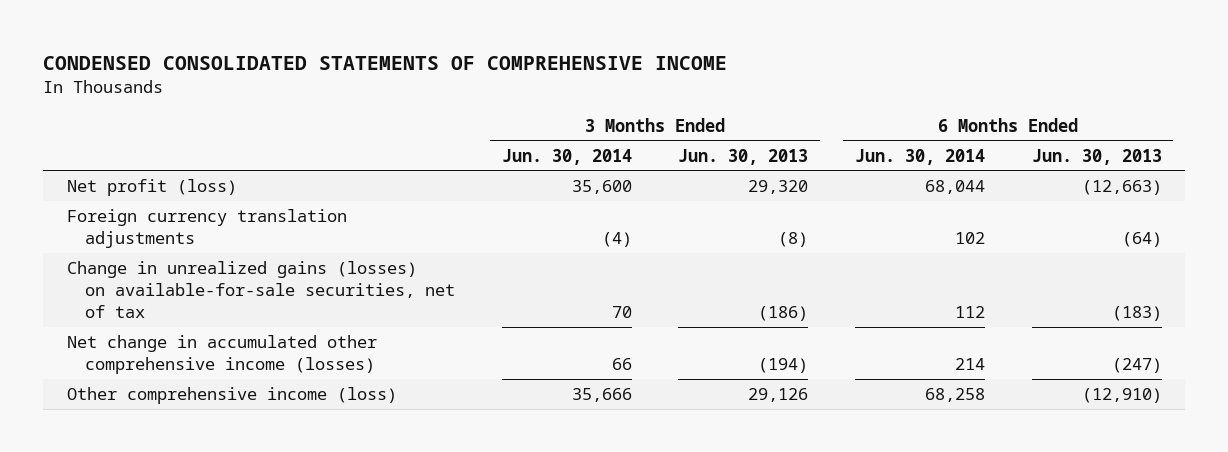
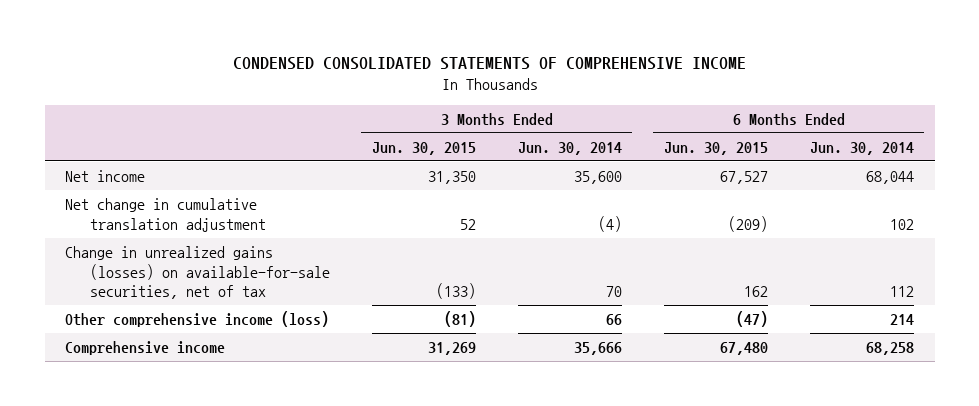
[678,148,809,165] Jun. 30, 2013 -> none
[1031,148,1162,165] Jun. 30, 2013 -> none
none -> [371,141,476,155] Jun. 30, 2015
none -> [663,141,768,155] Jun. 30, 2015
[66,179,237,197] Net profit (loss) -> [65,170,146,183] Net income
[66,209,347,249] Foreign currency translation adjustments -> [65,198,267,232] Net change in cumulative translation adjustment
[66,335,377,375] Net change in accumulated other comprehensive income (losses) -> [65,311,330,328] Other comprehensive income (loss)
[66,387,397,405] Other comprehensive income (loss) -> [65,341,226,356] Comprehensive income

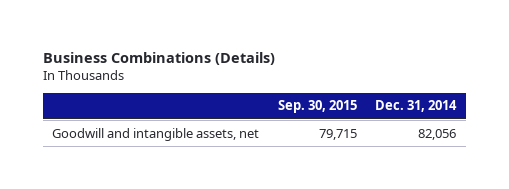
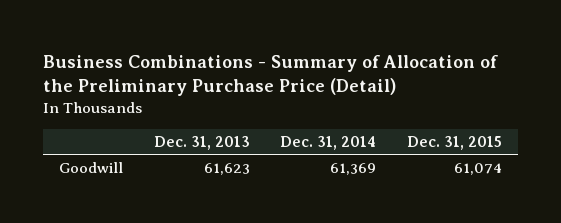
[43,51,276,65] Business Combinations (Details) -> [43,54,499,96] Business Combinations - Summary of Allocation of the Preliminary Purchase Price (Detail)
[277,100,357,114] Sep. 30, 2015 -> none
none -> [153,135,250,150] Dec. 31, 2013
none -> [407,135,503,150] Dec. 31, 2015
[52,127,260,141] Goodwill and intangible assets, net -> [58,162,123,174] Goodwill
[418,128,457,140] 82,056 -> [330,163,377,176] 61,369

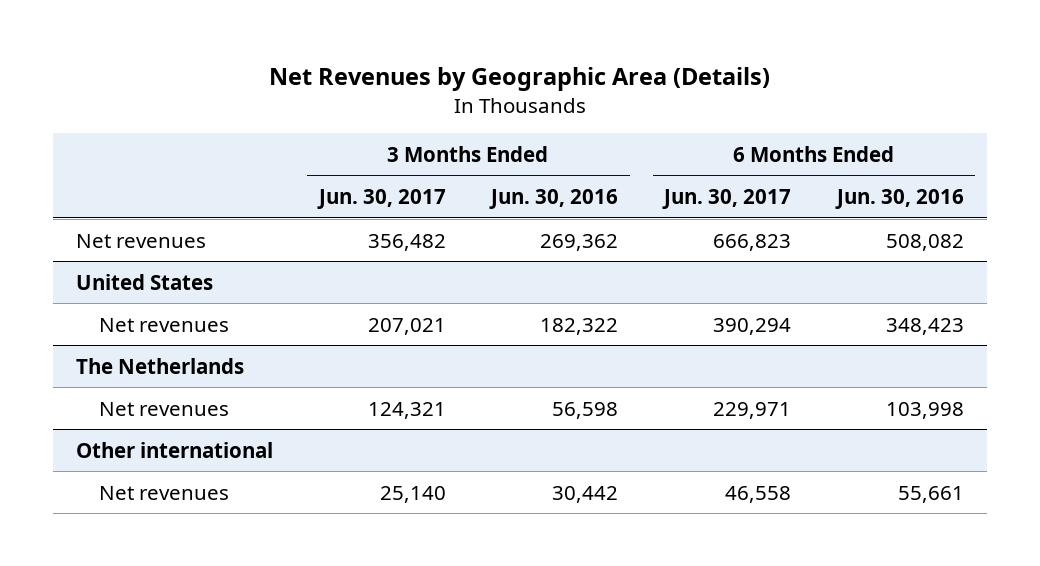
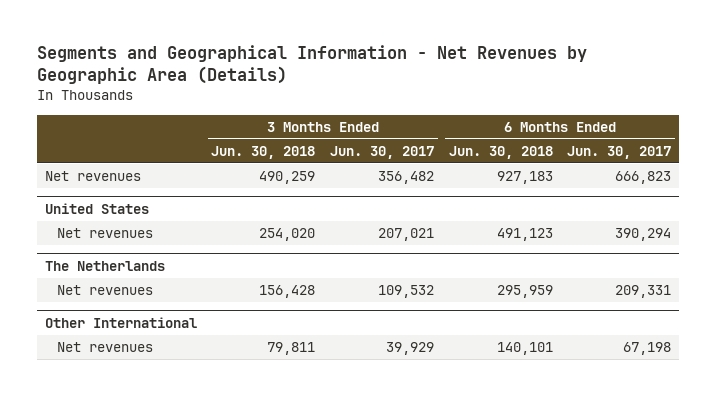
[268,66,770,91] Net Revenues by Geographic Area (Details) -> [37,45,588,85] Segments and Geographical Information - Net Revenues by Geographic Area (Details)
[489,188,619,209] Jun. 30, 2016 -> none
[834,188,964,209] Jun. 30, 2016 -> none
none -> [211,145,316,159] Jun. 30, 2018
none -> [448,145,553,159] Jun. 30, 2018
[367,401,446,419] 124,321 -> [378,285,435,299] 109,532
[712,401,791,419] 229,971 -> [615,285,672,299] 209,331
[75,441,273,458] Other international -> [44,316,197,328] Other International
[379,485,446,503] 25,140 -> [386,342,435,356] 39,929
[724,485,791,503] 46,558 -> [623,342,672,356] 67,198

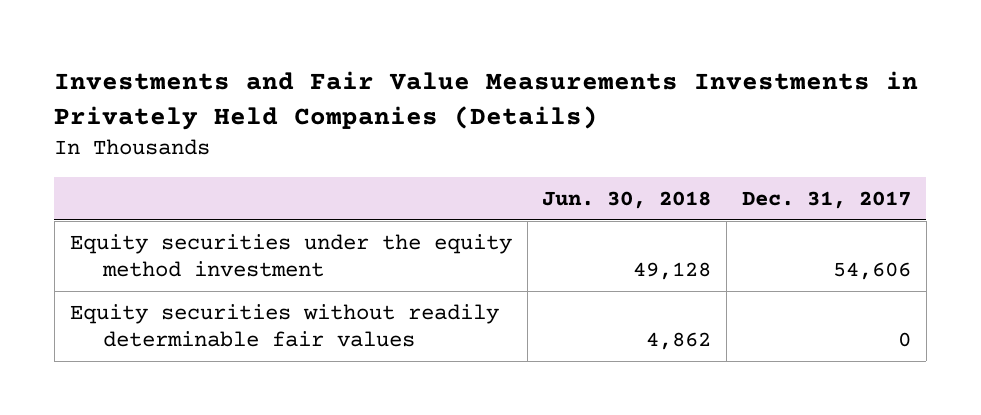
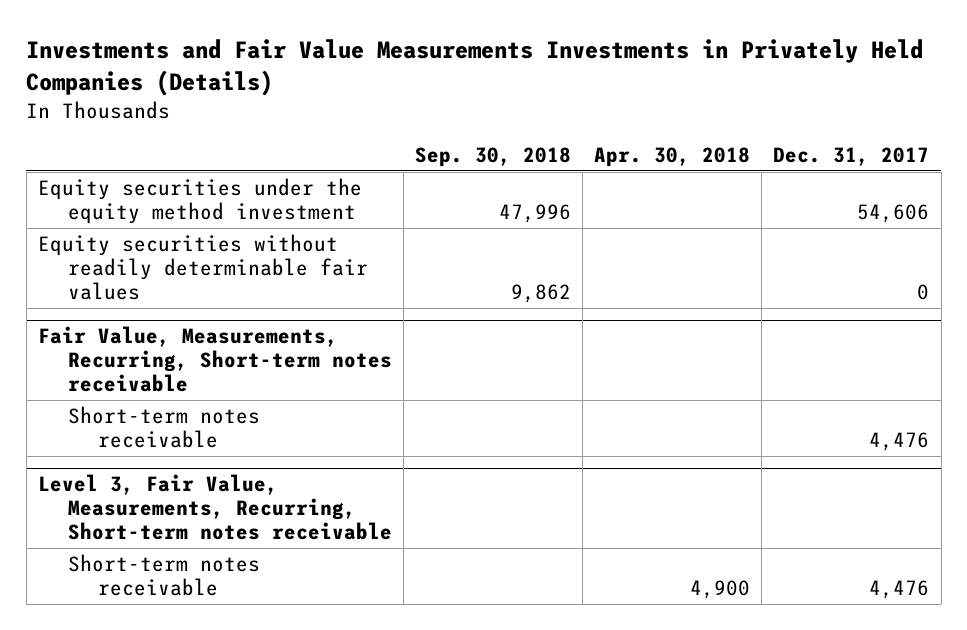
[542,190,712,209] Jun. 30, 2018 -> none
none -> [415,146,572,167] Sep. 30, 2018
none -> [594,146,751,167] Apr. 30, 2018
none -> [37,326,393,393] Fair Value, Measurements, Recurring, Short-term notes receivable
none -> [68,406,261,449] Short-term notes receivable
none -> [37,474,393,541] Level 3, Fair Value, Measurements, Recurring, Short-term notes receivable
none -> [68,554,261,597] Short-term notes receivable

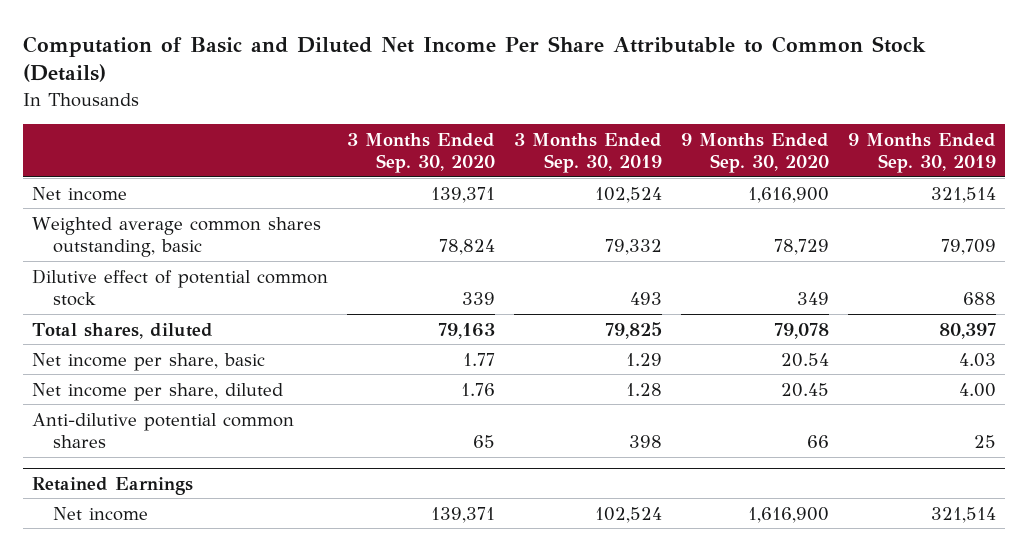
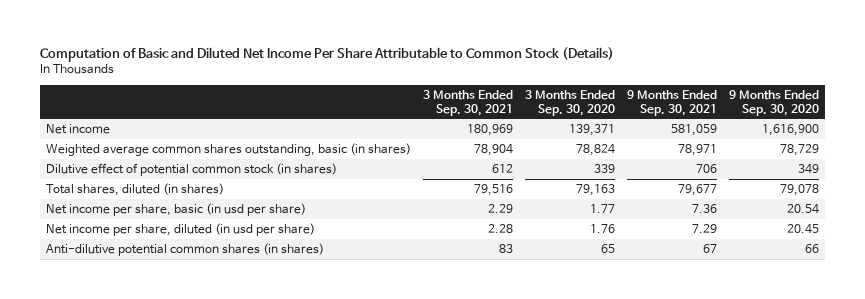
[513,132,662,173] 3 Months Ended Sep. 30, 2019 -> none
[847,132,996,173] 9 Months Ended Sep. 30, 2019 -> none
none -> [423,89,514,116] 3 Months Ended Sep. 30, 2021
none -> [627,89,718,116] 9 Months Ended Sep. 30, 2021
[32,476,194,495] Retained Earnings -> none
[52,506,148,521] Net income -> none
[32,216,322,257] Weighted average common shares outstanding, basic -> [45,142,411,156] Weighted average common shares outstanding, basic (in shares)
[32,268,329,306] Dilutive effect of potential common stock -> [45,162,337,176] Dilutive effect of potential common stock (in shares)
[32,322,214,339] Total shares, diluted -> [45,182,224,196] Total shares, diluted (in shares)
[32,352,266,371] Net income per share, basic -> [45,202,306,216] Net income per share, basic (in usd per share)
[32,382,284,401] Net income per share, diluted -> [45,222,315,236] Net income per share, diluted (in usd per share)
[32,412,295,448] Anti-dilutive potential common shares -> [45,242,324,256] Anti-dilutive potential common shares (in shares)

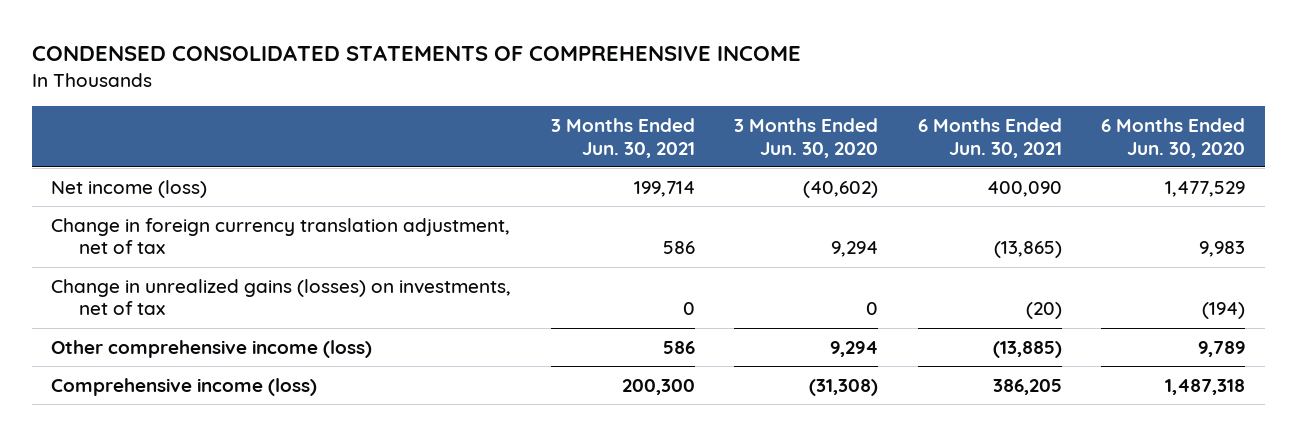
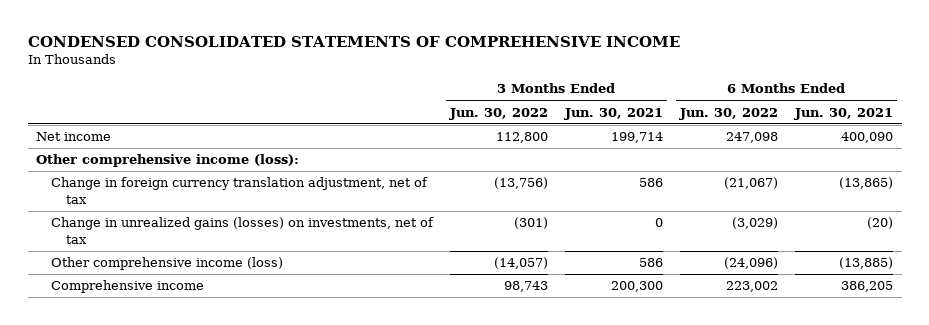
[734,117,879,158] 3 Months Ended Jun. 30, 2020 -> none
[1101,117,1246,158] 6 Months Ended Jun. 30, 2020 -> none
none -> [448,107,548,120] Jun. 30, 2022
none -> [678,107,778,120] Jun. 30, 2022
[51,179,208,198] Net income (loss) -> [36,132,112,142] Net income
none -> [36,154,300,168] Other comprehensive income (loss):
[51,377,318,396] Comprehensive income (loss) -> [50,280,204,294] Comprehensive income

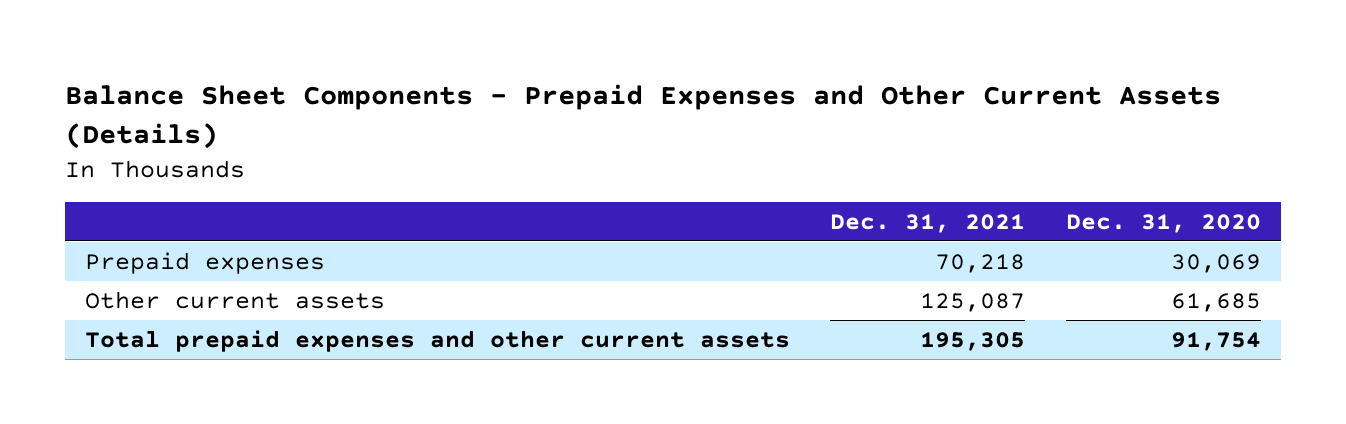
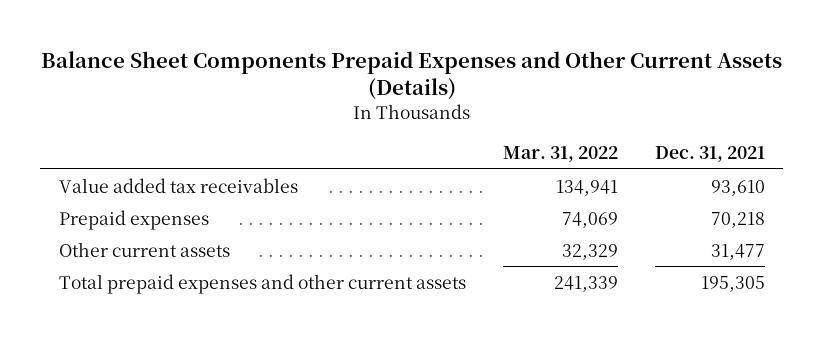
[64,83,1221,149] Balance Sheet Components - Prepaid Expenses and Other Current Assets (Details) -> [40,50,782,101] Balance Sheet Components Prepaid Expenses and Other Current Assets (Details)
[1065,213,1261,233] Dec. 31, 2020 -> none
none -> [502,145,618,162] Mar. 31, 2022
none -> [58,177,298,193] Value added tax receivables
[920,292,1026,312] 125,087 -> [710,243,765,260] 31,477

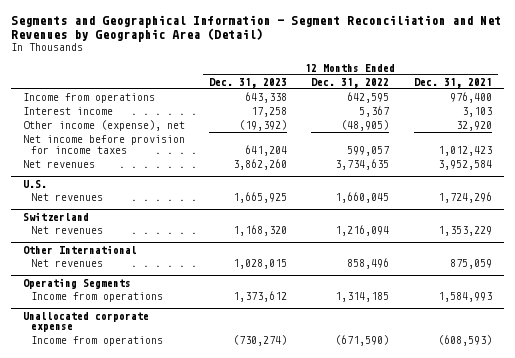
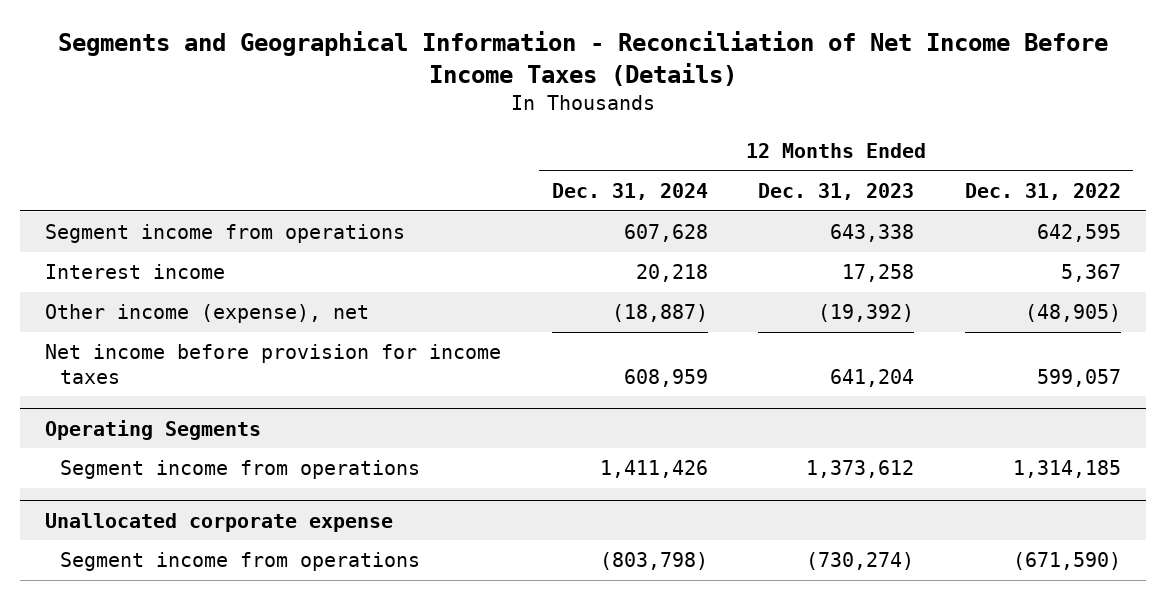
[10,14,501,43] Segments and Geographical Information - Segment Reconciliation and Net Revenues by Geographic Area (Detail) -> [57,31,1108,86] Segments and Geographical Information - Reconciliation of Net Income Before Income Taxes (Details)
[413,77,492,88] Dec. 31, 2021 -> none
none -> [551,183,708,201] Dec. 31, 2024
[22,93,155,104] Income from operations -> [45,224,406,244] Segment income from operations
[22,160,95,169] Net revenues -> none
[22,179,47,188] U.S. -> none
[30,193,103,202] Net revenues -> none
[22,211,89,221] Switzerland -> none
[30,226,103,235] Net revenues -> none
[22,244,137,254] Other International -> none
[30,259,103,268] Net revenues -> none
[30,292,163,303] Income from operations -> [59,460,420,480] Segment income from operations
[30,336,163,347] Income from operations -> [59,552,420,572] Segment income from operations

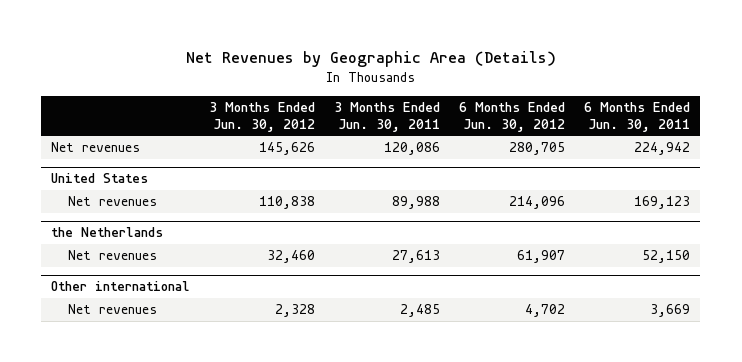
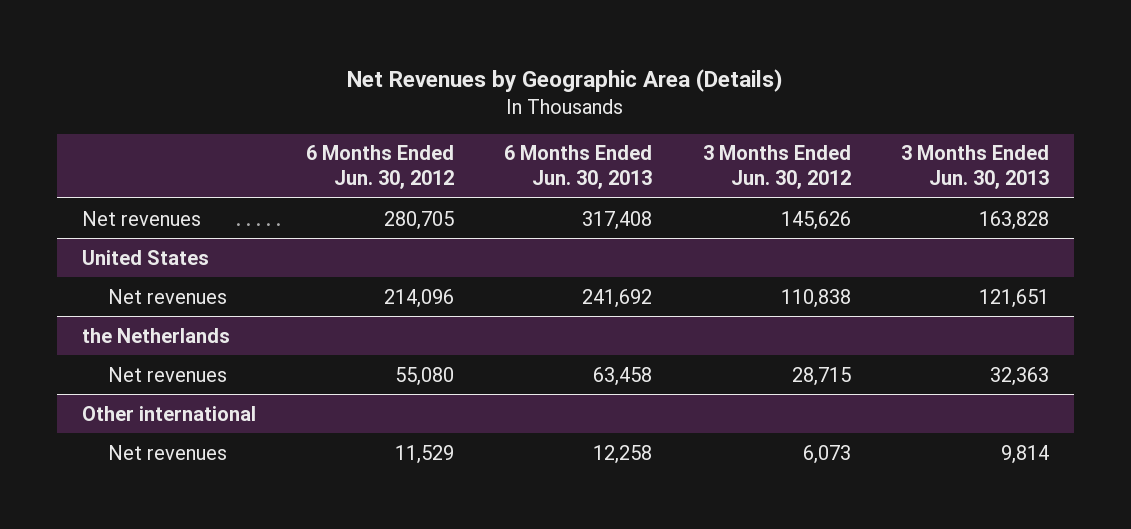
[334,102,441,132] 3 Months Ended Jun. 30, 2011 -> none
[584,102,691,132] 6 Months Ended Jun. 30, 2011 -> none
none -> [504,145,653,190] 6 Months Ended Jun. 30, 2013
none -> [901,145,1050,190] 3 Months Ended Jun. 30, 2013
[267,250,316,264] 32,460 -> [791,366,851,386] 28,715
[517,250,566,264] 61,907 -> [395,366,455,386] 55,080
[275,304,316,318] 2,328 -> [802,444,851,464] 6,073
[525,304,566,318] 4,702 -> [395,444,455,464] 11,529

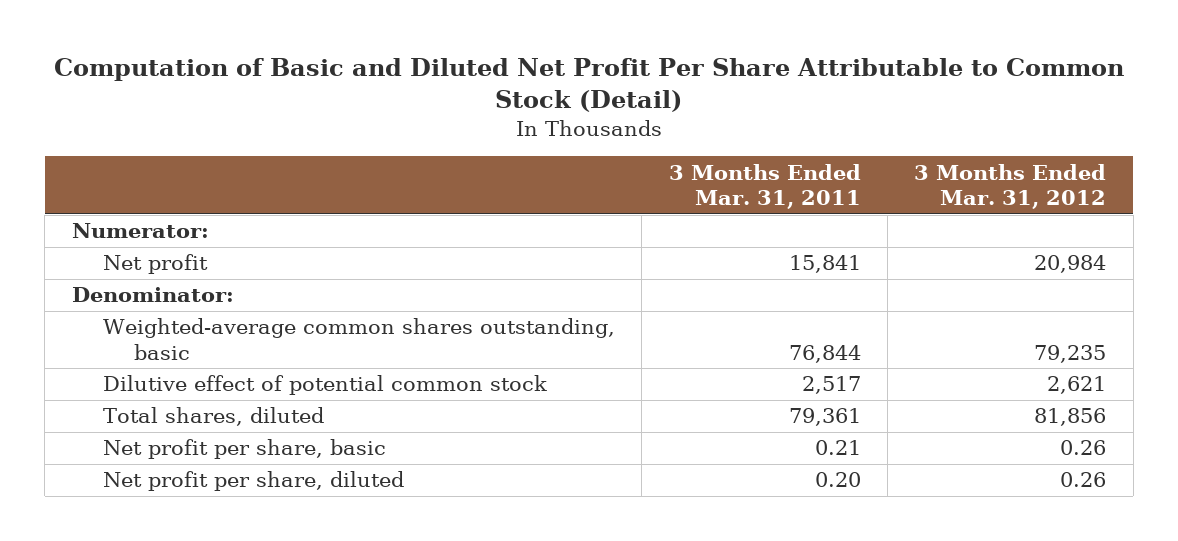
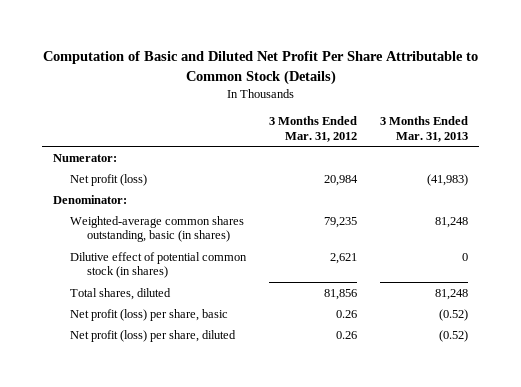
[53,58,1124,113] Computation of Basic and Diluted Net Profit Per Share Attributable to Common Stock (Detail) -> [42,51,478,85] Computation of Basic and Diluted Net Profit Per Share Attributable to Common Stock (Details)
[668,163,861,210] 3 Months Ended Mar. 31, 2011 -> none
none -> [379,115,468,142] 3 Months Ended Mar. 31, 2013
[102,254,208,275] Net profit -> [70,173,148,186] Net profit (loss)
[102,318,615,360] Weighted-average common shares outstanding, basic -> [70,215,245,243] Weighted-average common shares outstanding, basic (in shares)
[102,375,547,396] Dilutive effect of potential common stock -> [70,251,248,279] Dilutive effect of potential common stock (in shares)
[102,439,386,460] Net profit per share, basic -> [70,308,229,321] Net profit (loss) per share, basic
[102,471,404,492] Net profit per share, diluted -> [70,329,237,342] Net profit (loss) per share, diluted

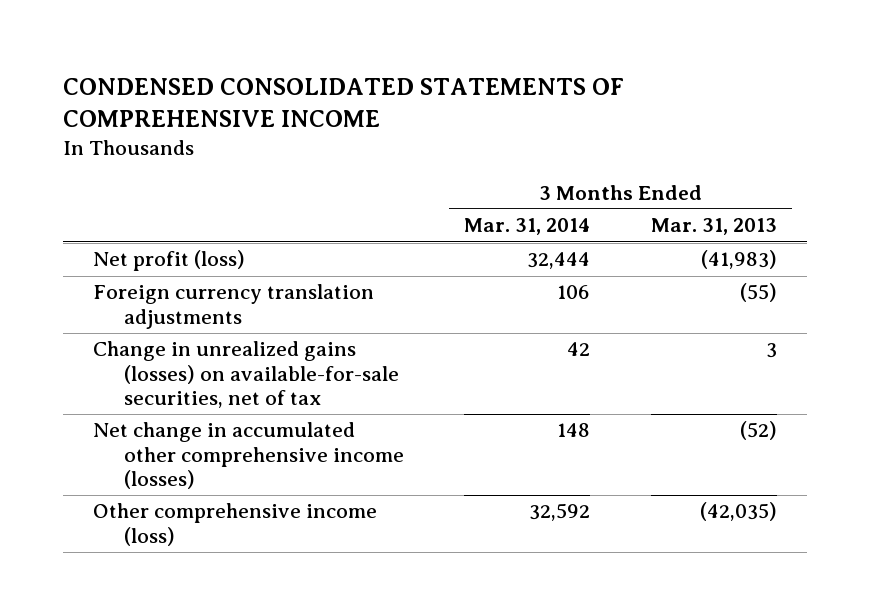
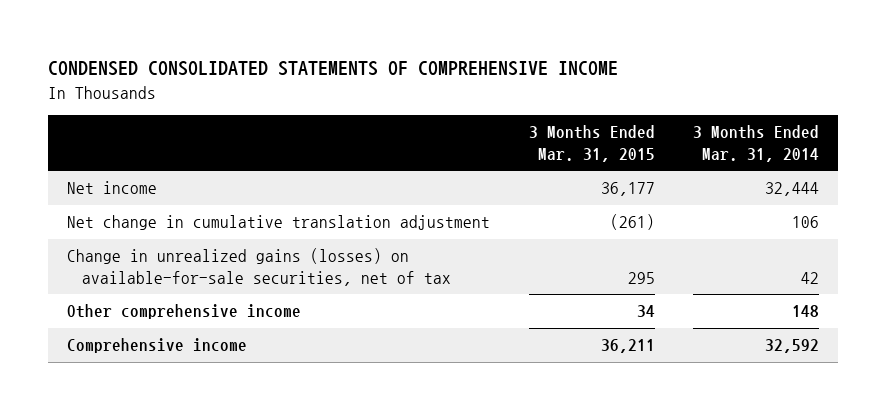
[650,218,777,236] Mar. 31, 2013 -> none
none -> [528,125,655,162] 3 Months Ended Mar. 31, 2015
[93,250,246,272] Net profit (loss) -> [67,181,158,195] Net income
[93,284,375,329] Foreign currency translation adjustments -> [67,215,491,231] Net change in cumulative translation adjustment
[93,422,404,489] Net change in accumulated other comprehensive income (losses) -> [67,304,302,320] Other comprehensive income
[93,503,378,546] Other comprehensive income (loss) -> [67,338,248,354] Comprehensive income

